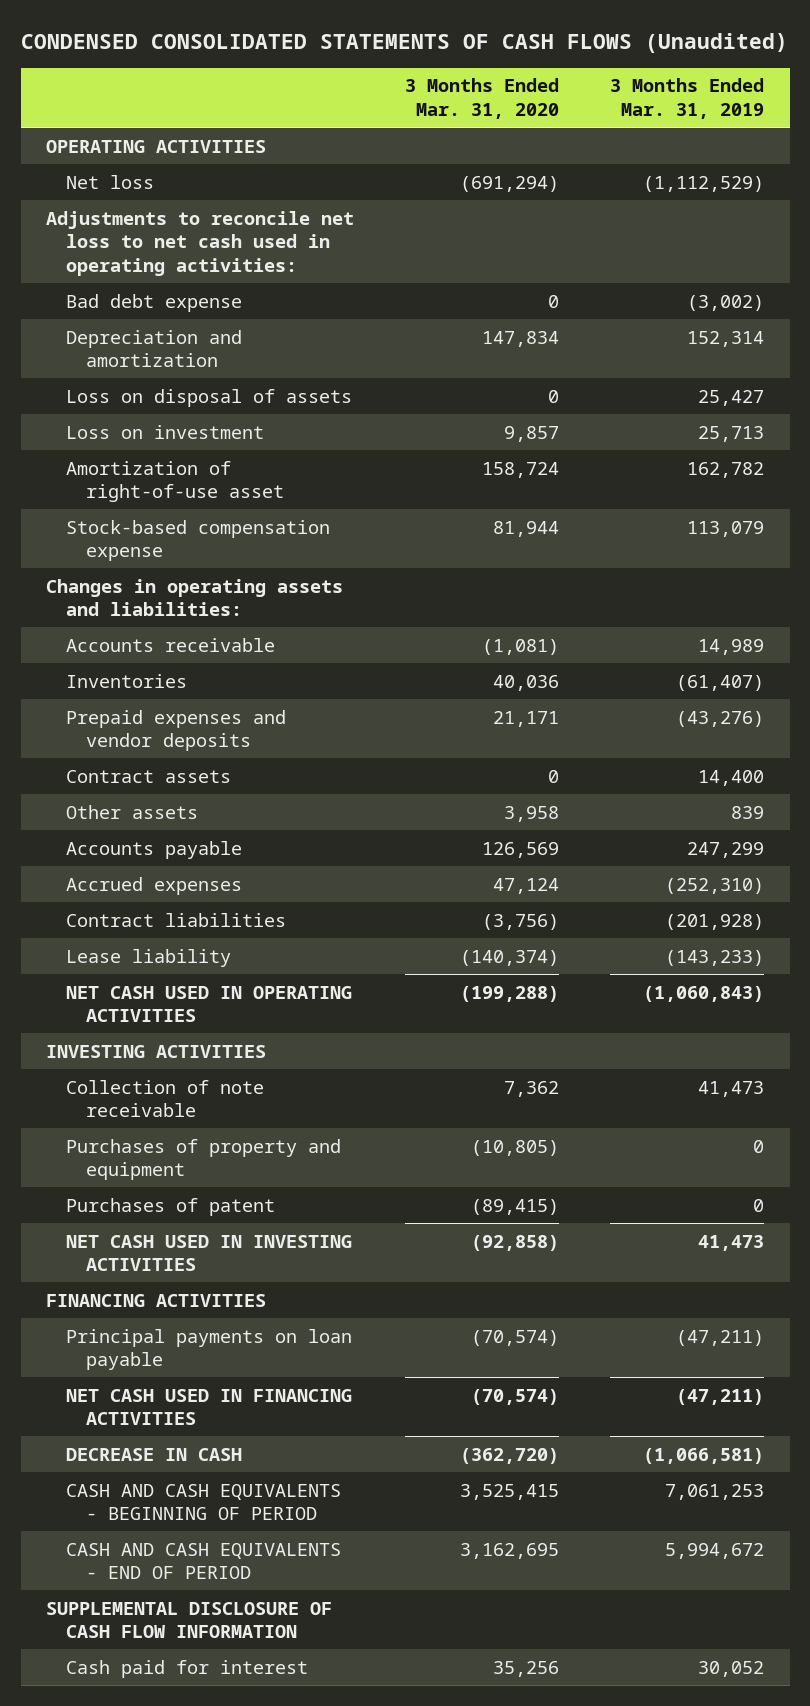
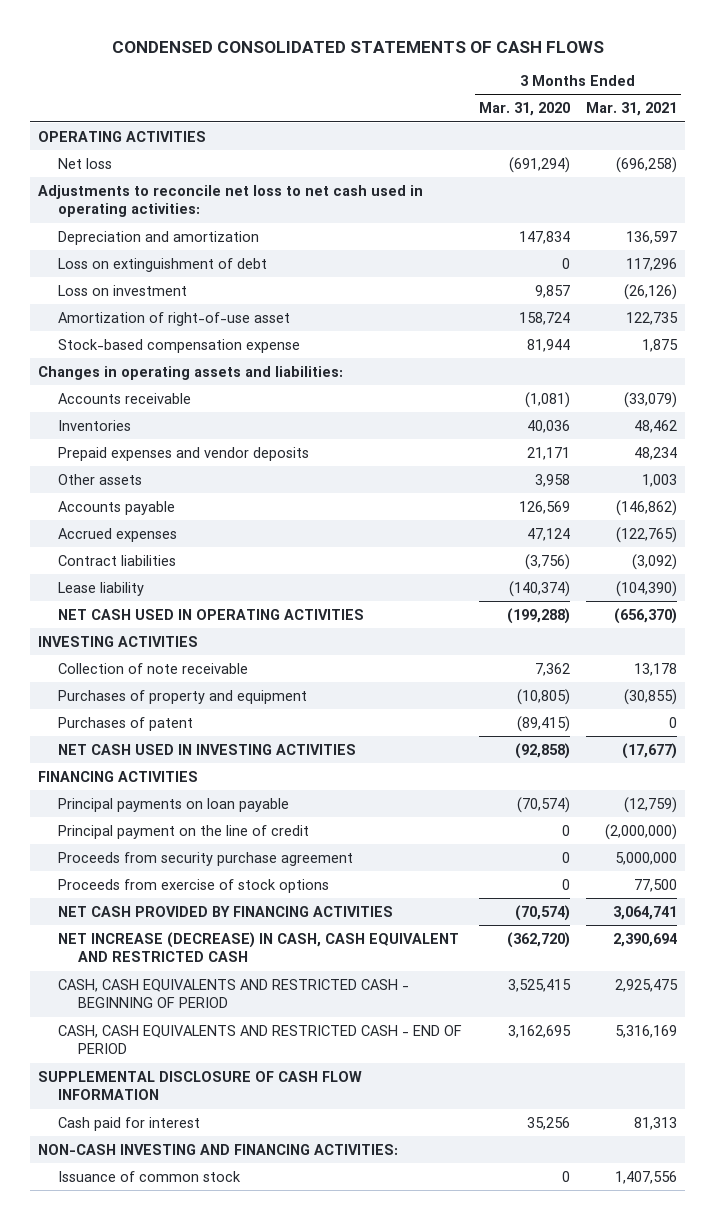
[20,33,788,54] CONDENSED CONSOLIDATED STATEMENTS OF CASH FLOWS (Unaudited) -> [111,40,604,53] CONDENSED CONSOLIDATED STATEMENTS OF CASH FLOWS
[610,78,765,119] 3 Months Ended Mar. 31, 2019 -> none
none -> [585,102,677,117] Mar. 31, 2021
[65,293,242,312] Bad debt expense -> none
[65,388,352,407] Loss on disposal of assets -> none
none -> [58,257,268,272] Loss on extinguishment of debt
[65,769,231,783] Contract assets -> none
none -> [58,824,310,839] Principal payment on the line of credit
none -> [58,851,354,866] Proceeds from security purchase agreement
none -> [58,878,330,893] Proceeds from exercise of stock options
[65,1388,352,1426] NET CASH USED IN FINANCING ACTIVITIES -> [58,905,394,917] NET CASH PROVIDED BY FINANCING ACTIVITIES
[65,1447,242,1461] DECREASE IN CASH -> [58,931,460,963] NET INCREASE (DECREASE) IN CASH, CASH EQUIVALENT AND RESTRICTED CASH
[65,1483,341,1521] CASH AND CASH EQUIVALENTS - BEGINNING OF PERIOD -> [58,978,410,1009] CASH, CASH EQUIVALENTS AND RESTRICTED CASH - BEGINNING OF PERIOD
[65,1542,341,1580] CASH AND CASH EQUIVALENTS - END OF PERIOD -> [58,1024,463,1055] CASH, CASH EQUIVALENTS AND RESTRICTED CASH - END OF PERIOD
none -> [38,1143,399,1155] NON-CASH INVESTING AND FINANCING ACTIVITIES:
none -> [58,1170,242,1182] Issuance of common stock

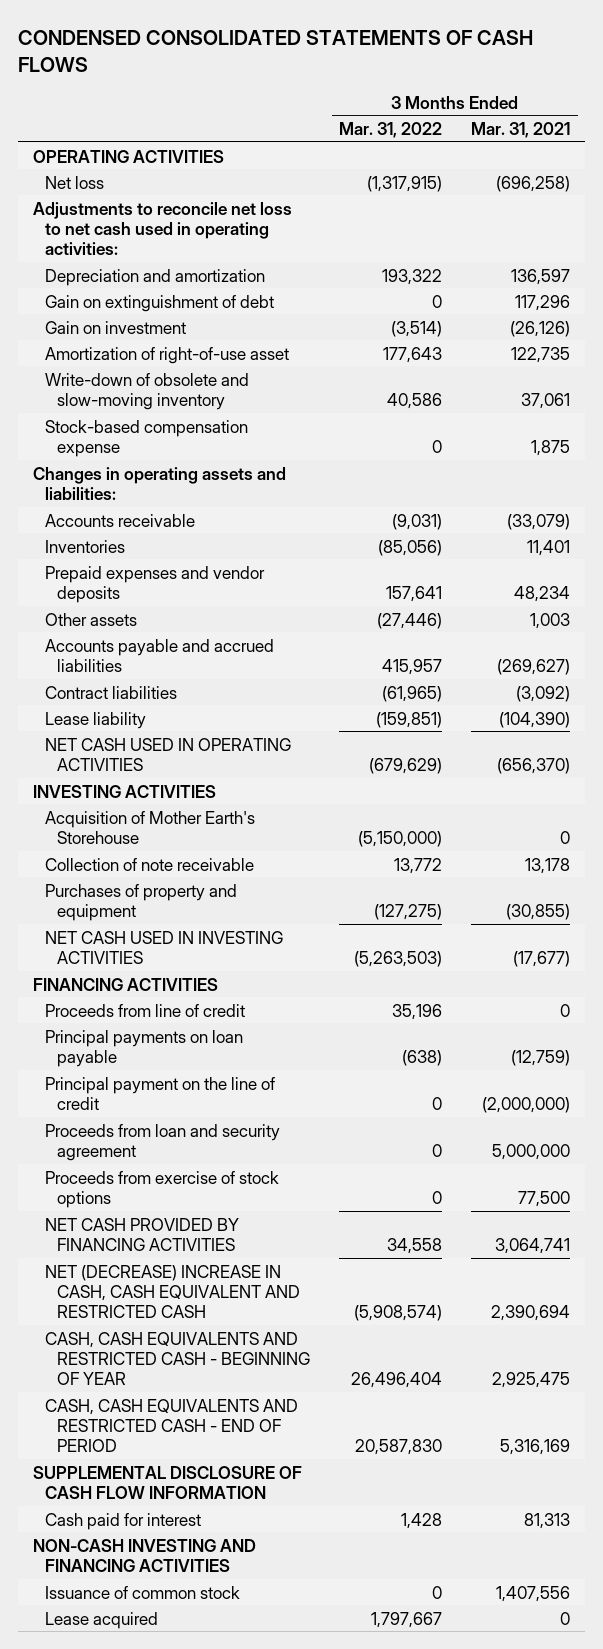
[478,102,570,117] Mar. 31, 2020 -> none
none -> [339,122,443,139] Mar. 31, 2022
[58,257,268,272] Loss on extinguishment of debt -> [45,294,275,312] Gain on extinguishment of debt
[58,284,188,296] Loss on investment -> [45,320,187,334] Gain on investment
none -> [45,372,250,410] Write-down of obsolete and slow-moving inventory
[633,419,677,433] 48,462 -> [527,539,571,556] 11,401
[58,500,176,515] Accounts payable -> none
[58,527,178,542] Accrued expenses -> none
none -> [45,638,275,672] Accounts payable and accrued liabilities
none -> [45,810,256,844] Acquisition of Mother Earth's Storehouse
[58,716,194,731] Purchases of patent -> none
none -> [45,1003,246,1017] Proceeds from line of credit
[58,851,354,866] Proceeds from security purchase agreement -> [45,1123,281,1161] Proceeds from loan and security agreement
[58,931,460,963] NET INCREASE (DECREASE) IN CASH, CASH EQUIVALENT AND RESTRICTED CASH -> [45,1264,301,1319] NET (DECREASE) INCREASE IN CASH, CASH EQUIVALENT AND RESTRICTED CASH
[58,978,410,1009] CASH, CASH EQUIVALENTS AND RESTRICTED CASH - BEGINNING OF PERIOD -> [45,1331,311,1386] CASH, CASH EQUIVALENTS AND RESTRICTED CASH - BEGINNING OF YEAR
[38,1143,399,1155] NON-CASH INVESTING AND FINANCING ACTIVITIES: -> [33,1538,257,1572] NON-CASH INVESTING AND FINANCING ACTIVITIES
none -> [45,1611,159,1629] Lease acquired

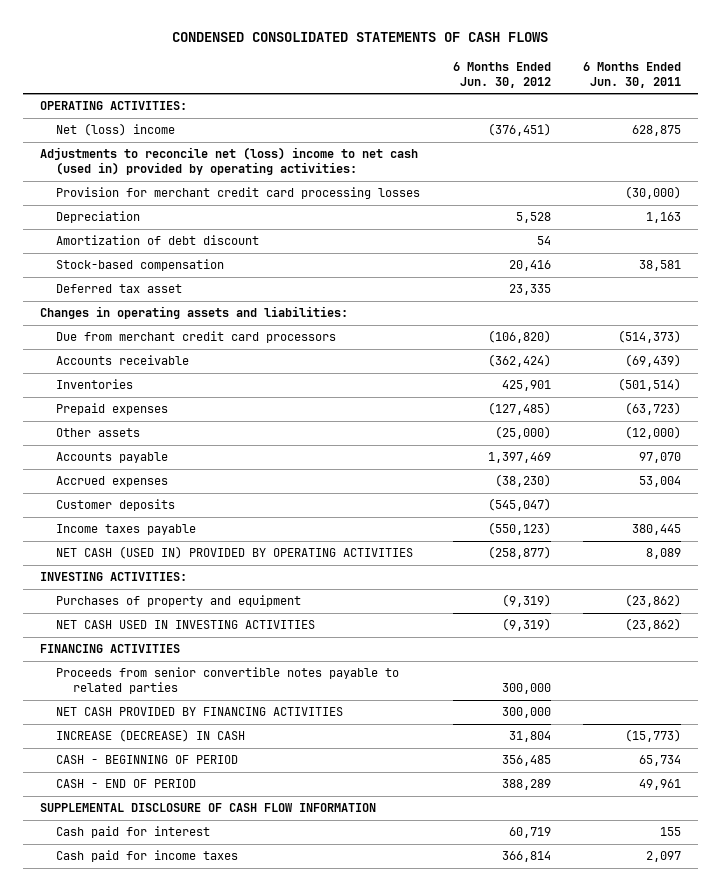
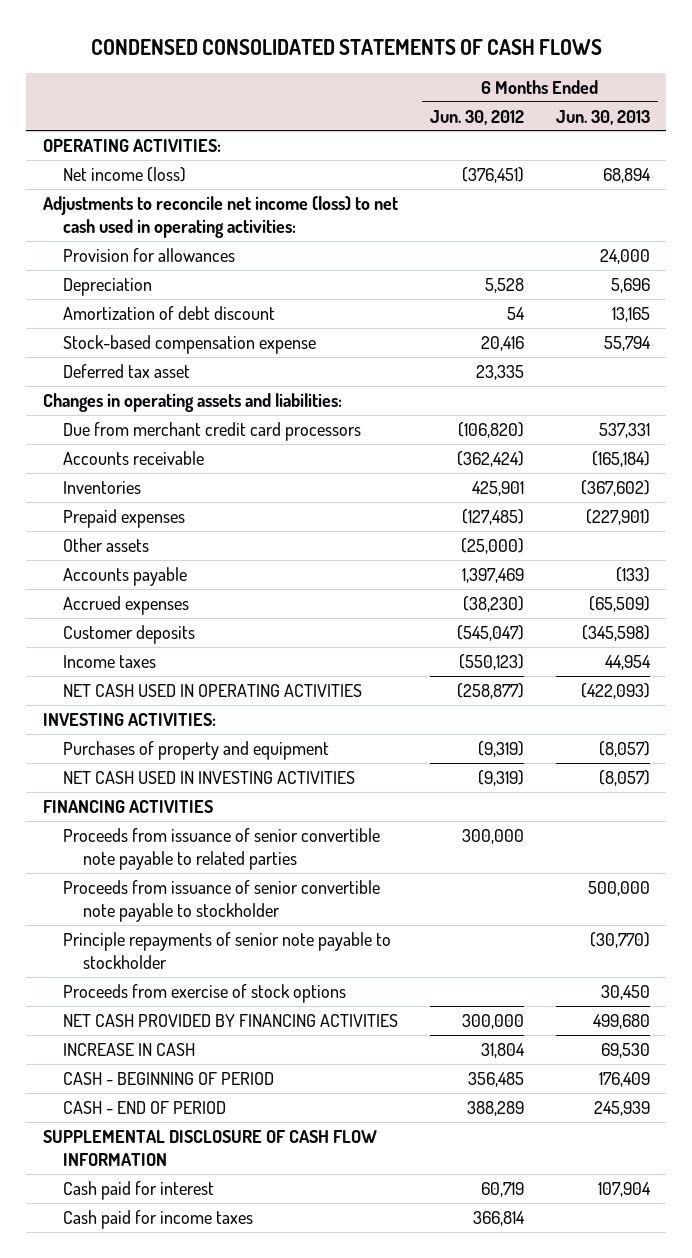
[583,61,682,88] 6 Months Ended Jun. 30, 2011 -> none
none -> [555,109,650,125] Jun. 30, 2013
[56,123,176,137] Net (loss) income -> [62,167,186,183] Net income (loss)
[39,147,418,176] Adjustments to reconcile net (loss) income to net cash (used in) provided by operating activities: -> [42,196,398,238] Adjustments to reconcile net income (loss) to net cash used in operating activities:
[56,187,421,200] Provision for merchant credit card processing losses -> [62,248,235,263] Provision for allowances
[56,259,225,272] Stock-based compensation -> [62,335,316,355] Stock-based compensation expense
[56,524,197,536] Income taxes payable -> [62,655,156,669] Income taxes
[56,546,414,560] NET CASH (USED IN) PROVIDED BY OPERATING ACTIVITIES -> [62,684,362,698] NET CASH USED IN OPERATING ACTIVITIES
[56,667,400,695] Proceeds from senior convertible notes payable to related parties -> [62,828,380,870] Proceeds from issuance of senior convertible note payable to related parties
none -> [62,880,380,922] Proceeds from issuance of senior convertible note payable to stockholder
none -> [62,932,391,969] Principle repayments of senior note payable to stockholder
none -> [62,984,346,1004] Proceeds from exercise of stock options
[56,729,246,743] INCREASE (DECREASE) IN CASH -> [62,1043,195,1057] INCREASE IN CASH

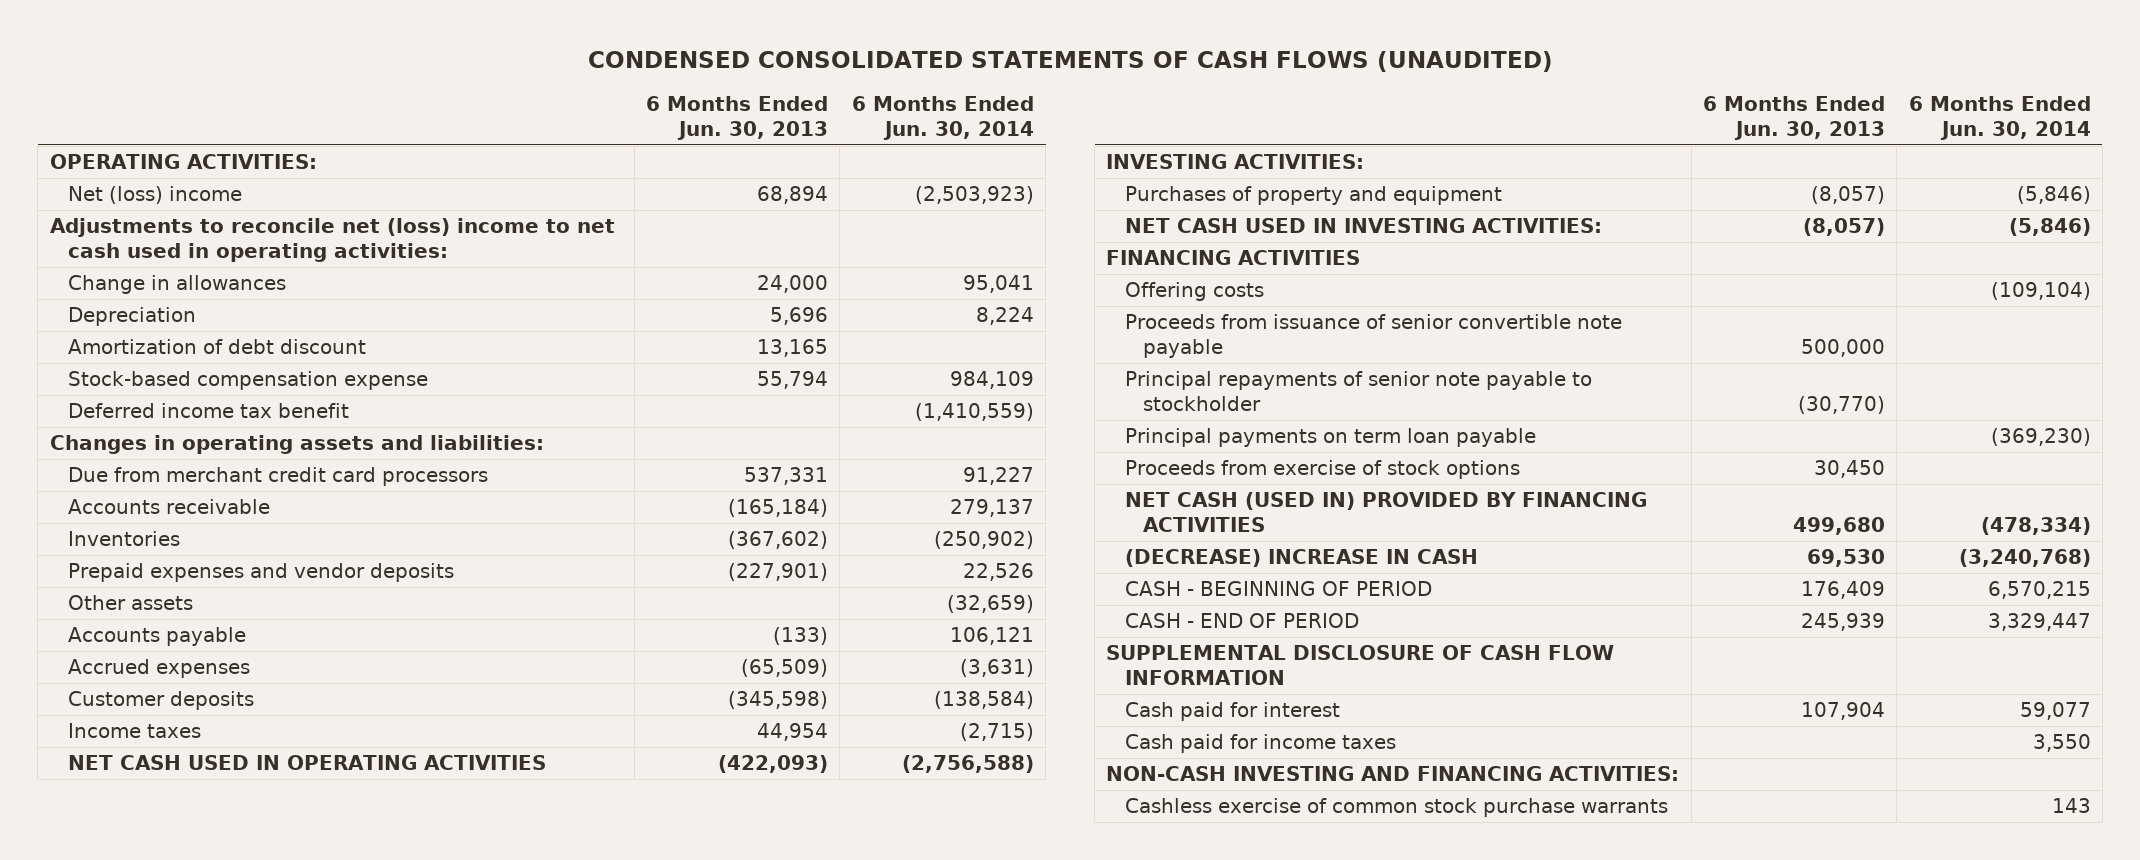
[91,38,603,55] CONDENSED CONSOLIDATED STATEMENTS OF CASH FLOWS -> [588,51,1554,73] CONDENSED CONSOLIDATED STATEMENTS OF CASH FLOWS (UNAUDITED)
[429,109,524,125] Jun. 30, 2012 -> none
none -> [851,96,1034,140] 6 Months Ended Jun. 30, 2014
[62,167,186,183] Net income (loss) -> [68,186,243,205] Net (loss) income
[42,196,398,238] Adjustments to reconcile net income (loss) to net cash used in operating activities: -> [49,218,615,262] Adjustments to reconcile net (loss) income to net cash used in operating activities:
[62,248,235,263] Provision for allowances -> [68,275,287,295] Change in allowances
[62,364,190,379] Deferred tax asset -> [68,403,350,419] Deferred income tax benefit
[62,509,185,529] Prepaid expenses -> [68,563,455,583] Prepaid expenses and vendor deposits
[62,771,355,785] NET CASH USED IN INVESTING ACTIVITIES -> [1124,218,1602,234] NET CASH USED IN INVESTING ACTIVITIES:
[62,828,380,870] Proceeds from issuance of senior convertible note payable to related parties -> none
none -> [1124,282,1264,302] Offering costs
[62,880,380,922] Proceeds from issuance of senior convertible note payable to stockholder -> [1124,314,1622,358] Proceeds from issuance of senior convertible note payable
[62,932,391,969] Principle repayments of senior note payable to stockholder -> [1124,371,1592,411] Principal repayments of senior note payable to stockholder
none -> [1124,428,1536,448] Principal payments on term loan payable
[62,1014,398,1028] NET CASH PROVIDED BY FINANCING ACTIVITIES -> [1124,492,1647,532] NET CASH (USED IN) PROVIDED BY FINANCING ACTIVITIES
[62,1043,195,1057] INCREASE IN CASH -> [1124,549,1478,568] (DECREASE) INCREASE IN CASH
none -> [1106,766,1680,782] NON-CASH INVESTING AND FINANCING ACTIVITIES:
none -> [1124,798,1668,818] Cashless exercise of common stock purchase warrants

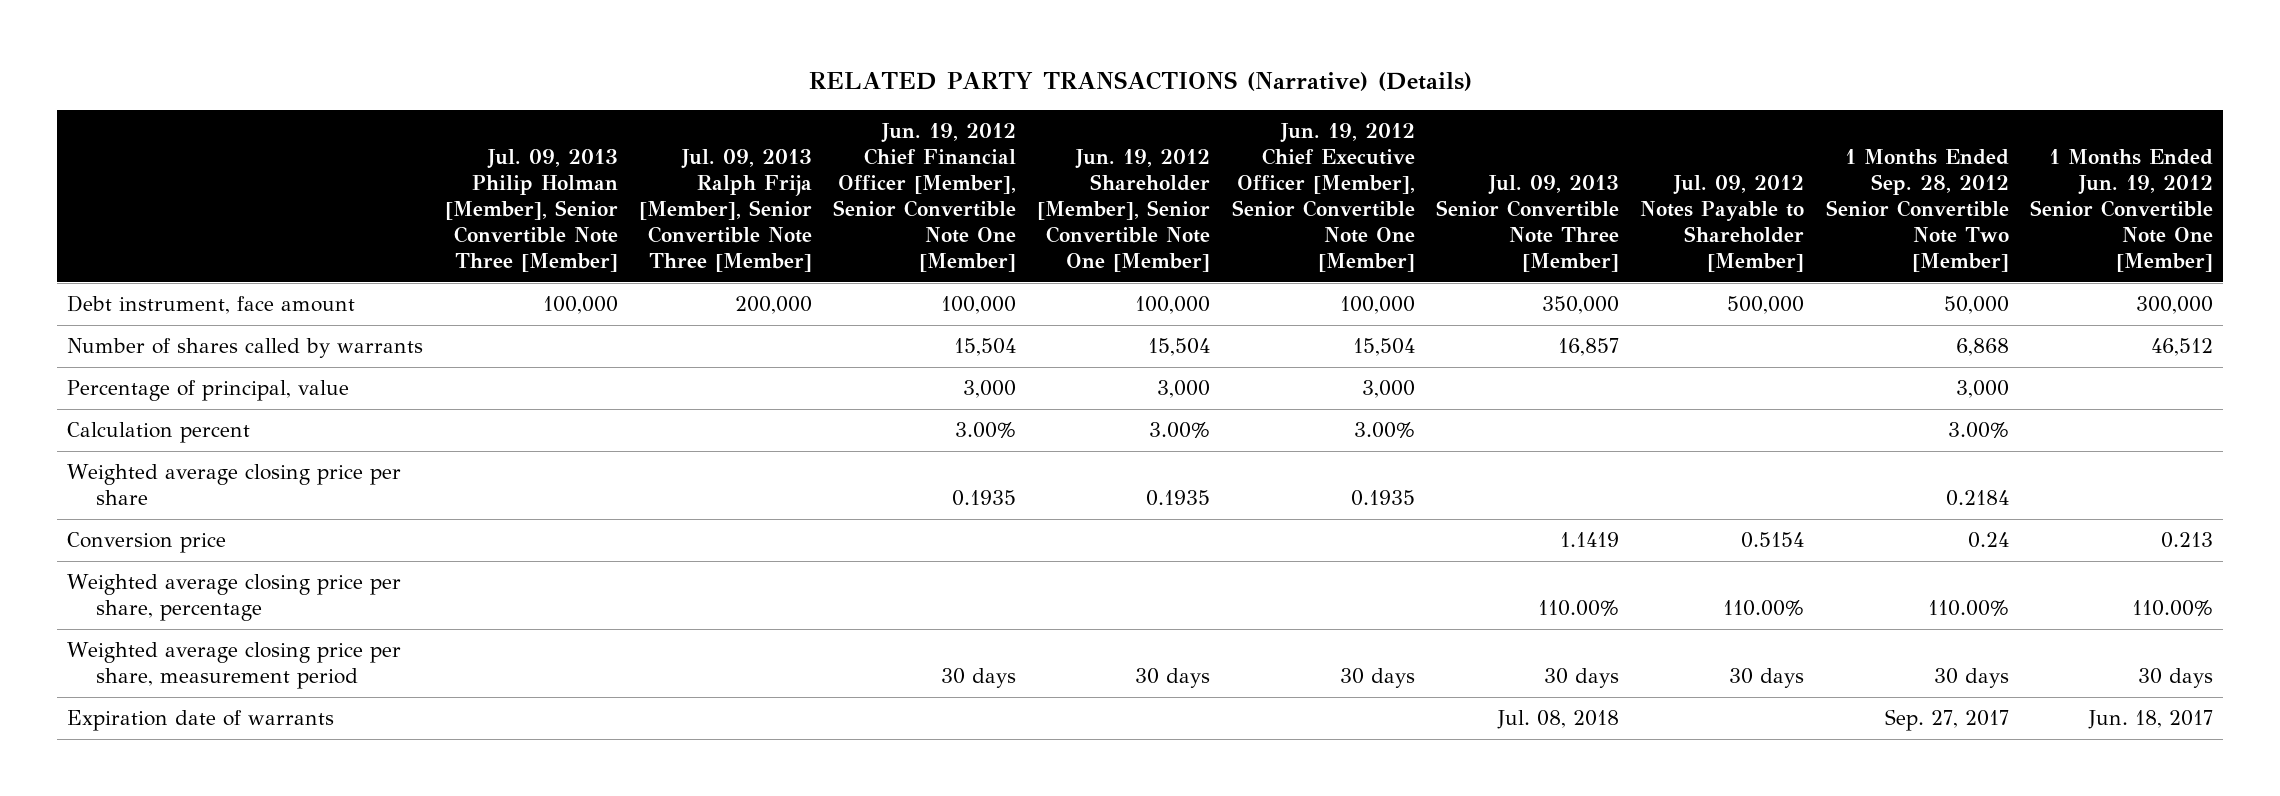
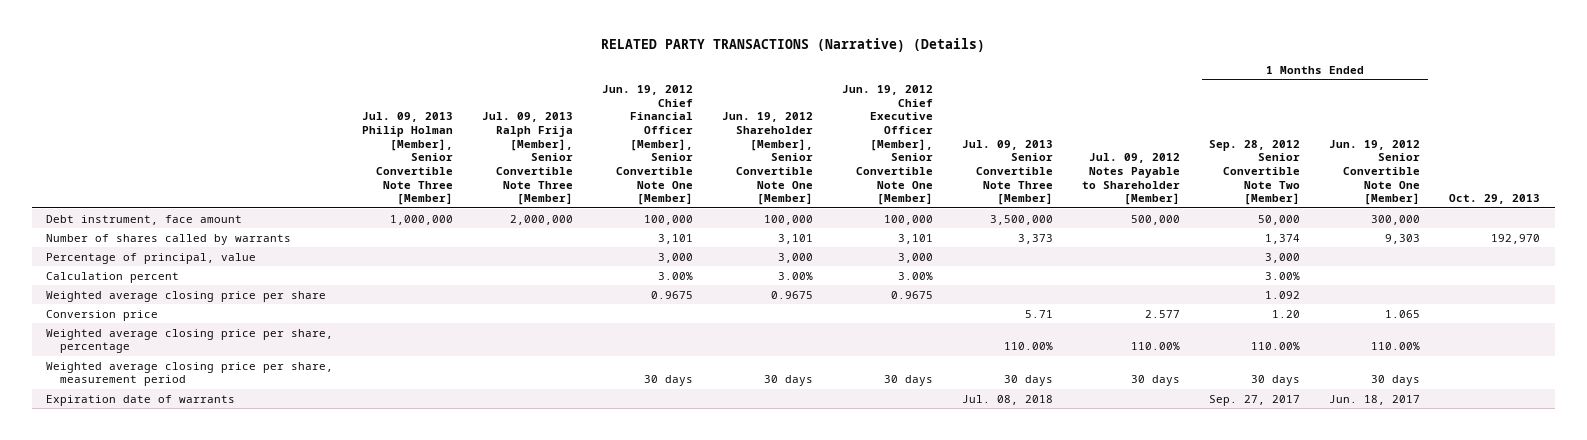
none -> [1449,194,1541,205] Oct. 29, 2013
[542,296,618,315] 100,000 -> [390,214,454,225] 1,000,000
[734,296,812,315] 200,000 -> [510,214,574,225] 2,000,000
[1542,296,1620,315] 350,000 -> [990,214,1054,225] 3,500,000
[954,338,1017,357] 15,504 -> [658,233,694,244] 3,101
[1148,338,1211,357] 15,504 -> [778,233,814,244] 3,101
[1352,338,1415,357] 15,504 -> [898,233,934,244] 3,101
[1558,338,1620,357] 16,857 -> [1018,233,1054,244] 3,373
[1955,338,2009,357] 6,868 -> [1265,233,1301,244] 1,374
[2150,338,2213,357] 46,512 -> [1385,233,1421,244] 9,303
[952,490,1017,507] 0.1935 -> [651,290,694,299] 0.9675
[1146,490,1211,507] 0.1935 -> [771,290,814,299] 0.9675
[1350,490,1415,507] 0.1935 -> [891,290,934,299] 0.9675
[1945,490,2009,507] 0.2184 -> [1265,290,1301,299] 1.092
[1560,532,1620,548] 1.1419 -> [1025,309,1054,318] 5.71
[1741,532,1805,549] 0.5154 -> [1145,309,1181,318] 2.577
[1967,532,2009,549] 0.24 -> [1272,309,1301,318] 1.20
[2160,532,2213,549] 0.213 -> [1385,309,1421,318] 1.065

